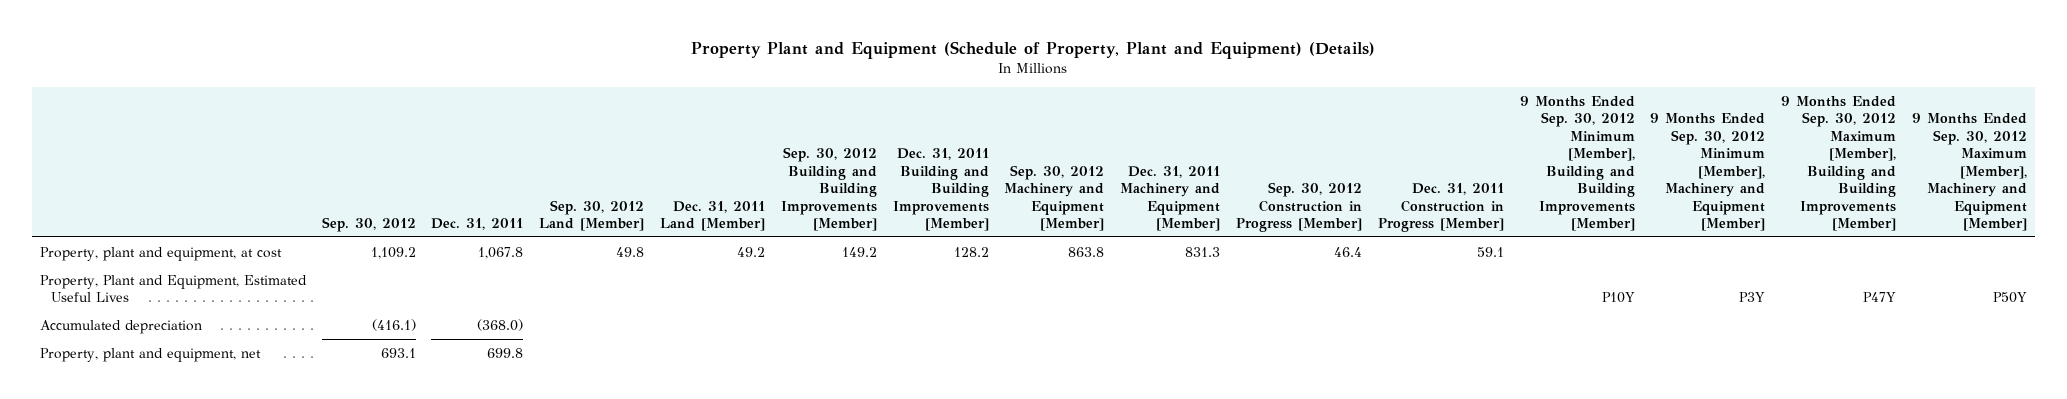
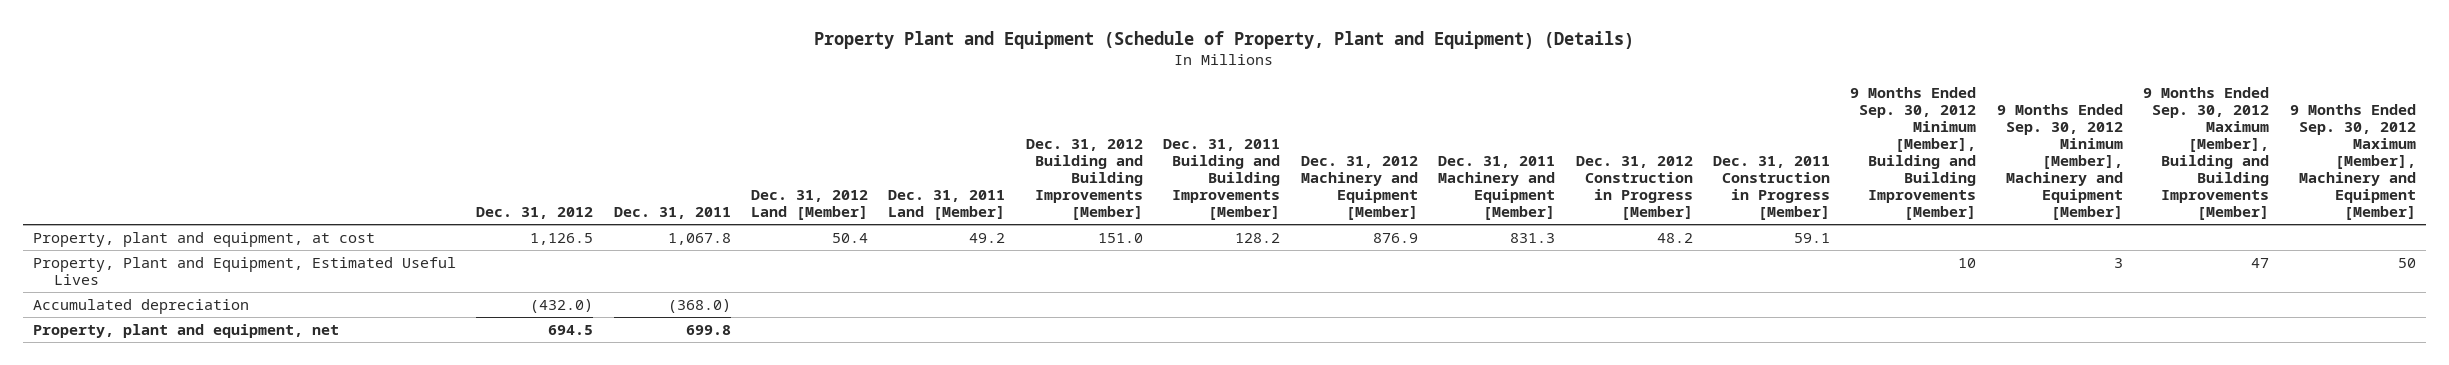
[321,217,416,233] Sep. 30, 2012 -> none
[539,199,645,232] Sep. 30, 2012 Land [Member] -> none
[780,147,877,232] Sep. 30, 2012 Building and Building Improvements [Member] -> none
[1004,164,1105,232] Sep. 30, 2012 Machinery and Equipment [Member] -> none
[1236,182,1363,233] Sep. 30, 2012 Construction in Progress [Member] -> none
none -> [476,206,594,219] Dec. 31, 2012
none -> [751,190,869,220] Dec. 31, 2012 Land [Member]
none -> [1025,139,1143,220] Dec. 31, 2012 Building and Building Improvements [Member]
none -> [1300,156,1418,220] Dec. 31, 2012 Machinery and Equipment [Member]
none -> [1575,156,1693,220] Dec. 31, 2012 Construction in Progress [Member]
[1601,292,1635,304] P10Y -> [1958,258,1977,269] 10
[1739,292,1766,303] P3Y -> [2113,258,2123,269] 3
[1863,292,1897,303] P47Y -> [2251,258,2270,269] 47
[1993,292,2028,304] P50Y -> [2397,258,2416,269] 50

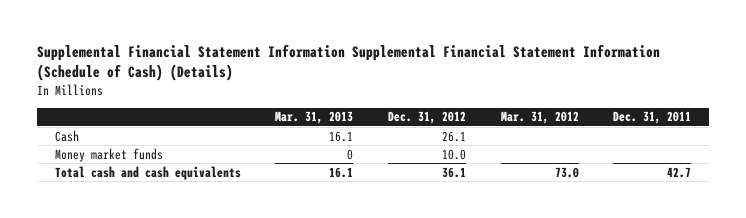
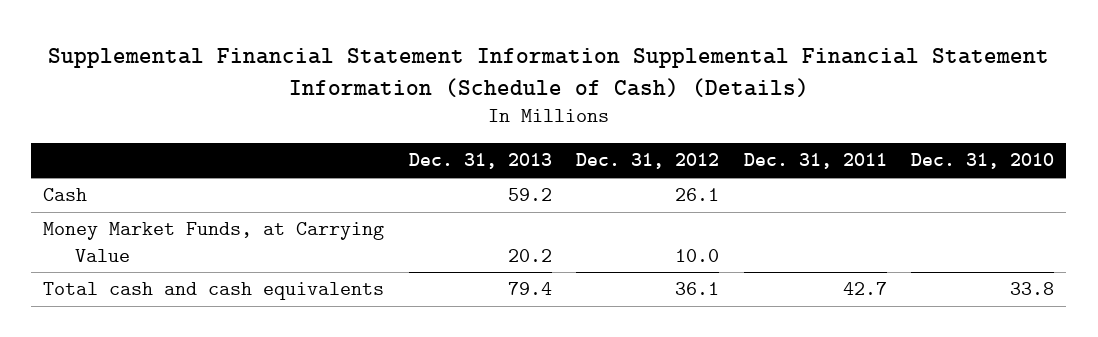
[275,111,354,125] Mar. 31, 2013 -> none
[500,111,579,125] Mar. 31, 2012 -> none
none -> [408,153,552,170] Dec. 31, 2013
none -> [911,153,1055,170] Dec. 31, 2010
[54,147,163,162] Money market funds -> [43,222,385,262] Money Market Funds, at Carrying Value

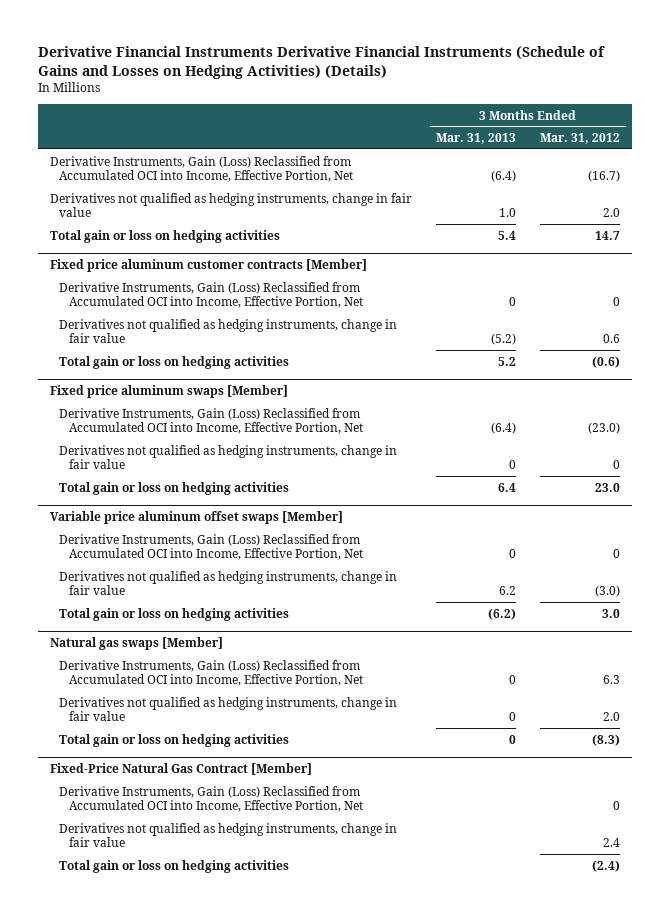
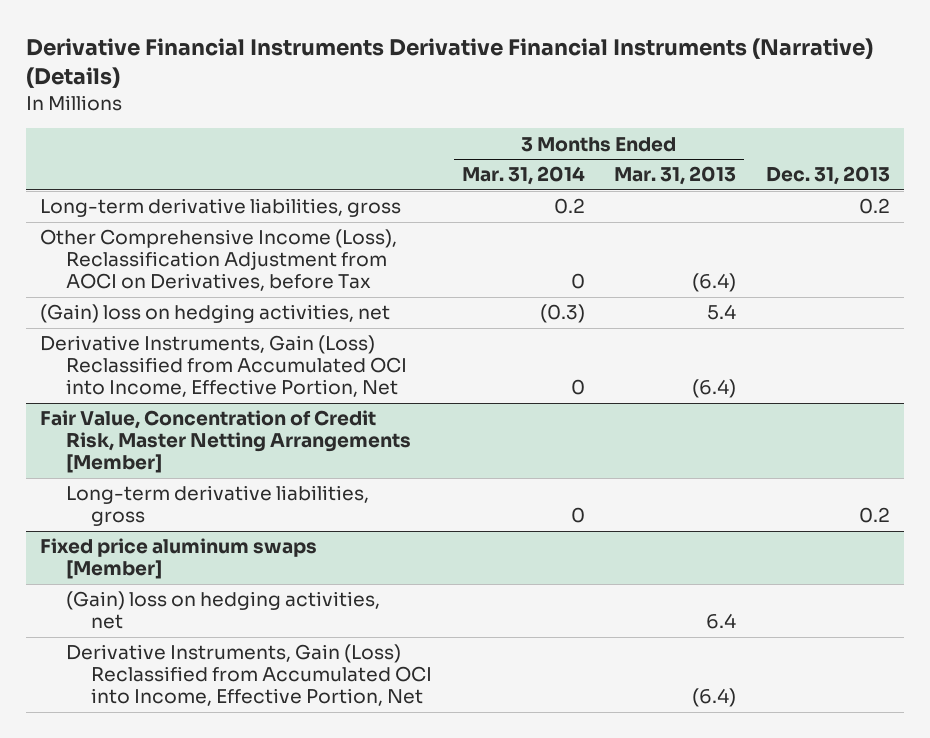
[38,46,606,79] Derivative Financial Instruments Derivative Financial Instruments (Schedule of Gains and Losses on Hedging Activities) (Details) -> [25,37,873,89] Derivative Financial Instruments Derivative Financial Instruments (Narrative) (Details)
[539,133,620,145] Mar. 31, 2012 -> none
none -> [461,166,585,186] Mar. 31, 2014
none -> [765,166,890,186] Dec. 31, 2013
none -> [40,198,402,218] Long-term derivative liabilities, gross
none -> [40,229,398,292] Other Comprehensive Income (Loss), Reclassification Adjustment from AOCI on Derivatives, before Tax
none -> [40,304,391,324] (Gain) loss on hedging activities, net
[50,192,413,218] Derivatives not qualified as hedging instruments, change in fair value -> none
[50,229,281,243] Total gain or loss on hedging activities -> none
[50,258,368,272] Fixed price aluminum customer contracts [Member] -> none
[59,281,363,309] Derivative Instruments, Gain (Loss) Reclassified from Accumulated OCI into Income, Effective Portion, Net -> none
[59,318,398,344] Derivatives not qualified as hedging instruments, change in fair value -> none
[59,355,290,369] Total gain or loss on hedging activities -> none
none -> [40,410,411,474] Fair Value, Concentration of Credit Risk, Master Netting Arrangements [Member]
none -> [65,485,369,527] Long-term derivative liabilities, gross
none -> [65,591,380,630] (Gain) loss on hedging activities, net
[59,444,398,470] Derivatives not qualified as hedging instruments, change in fair value -> none
[59,481,290,495] Total gain or loss on hedging activities -> none
[50,510,344,524] Variable price aluminum offset swaps [Member] -> none
[59,533,363,561] Derivative Instruments, Gain (Loss) Reclassified from Accumulated OCI into Income, Effective Portion, Net -> none
[59,570,398,596] Derivatives not qualified as hedging instruments, change in fair value -> none
[59,607,290,621] Total gain or loss on hedging activities -> none
[50,636,224,650] Natural gas swaps [Member] -> none
[59,659,363,687] Derivative Instruments, Gain (Loss) Reclassified from Accumulated OCI into Income, Effective Portion, Net -> none
[59,696,398,722] Derivatives not qualified as hedging instruments, change in fair value -> none
[59,733,290,747] Total gain or loss on hedging activities -> none
[50,762,313,775] Fixed-Price Natural Gas Contract [Member] -> none
[59,785,363,813] Derivative Instruments, Gain (Loss) Reclassified from Accumulated OCI into Income, Effective Portion, Net -> none
[59,822,398,848] Derivatives not qualified as hedging instruments, change in fair value -> none
[59,859,290,873] Total gain or loss on hedging activities -> none

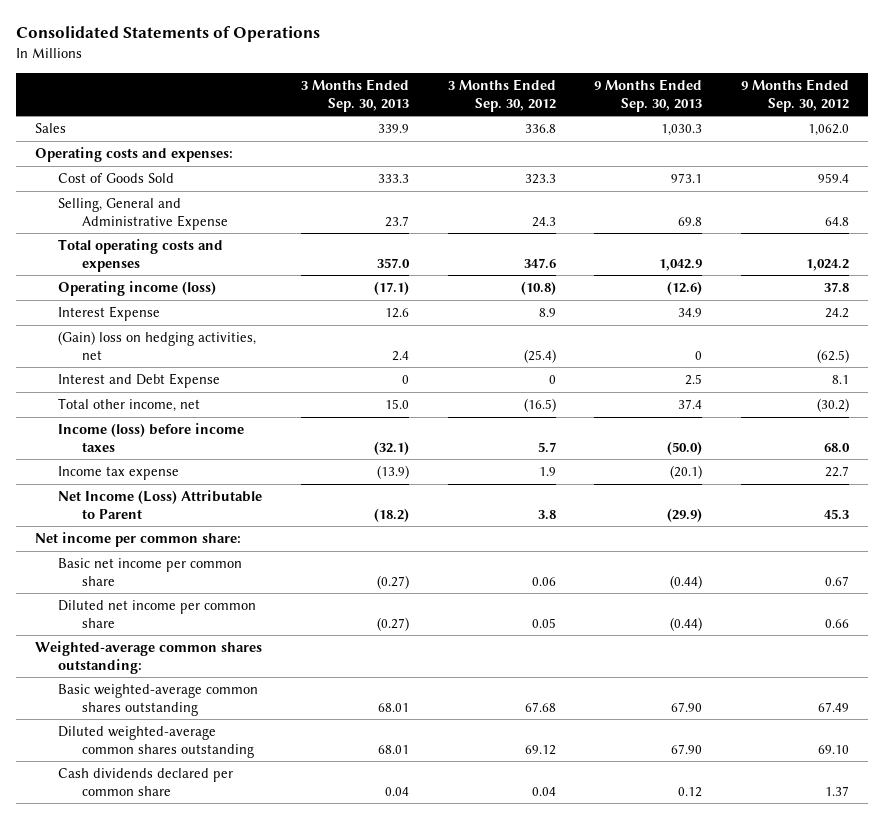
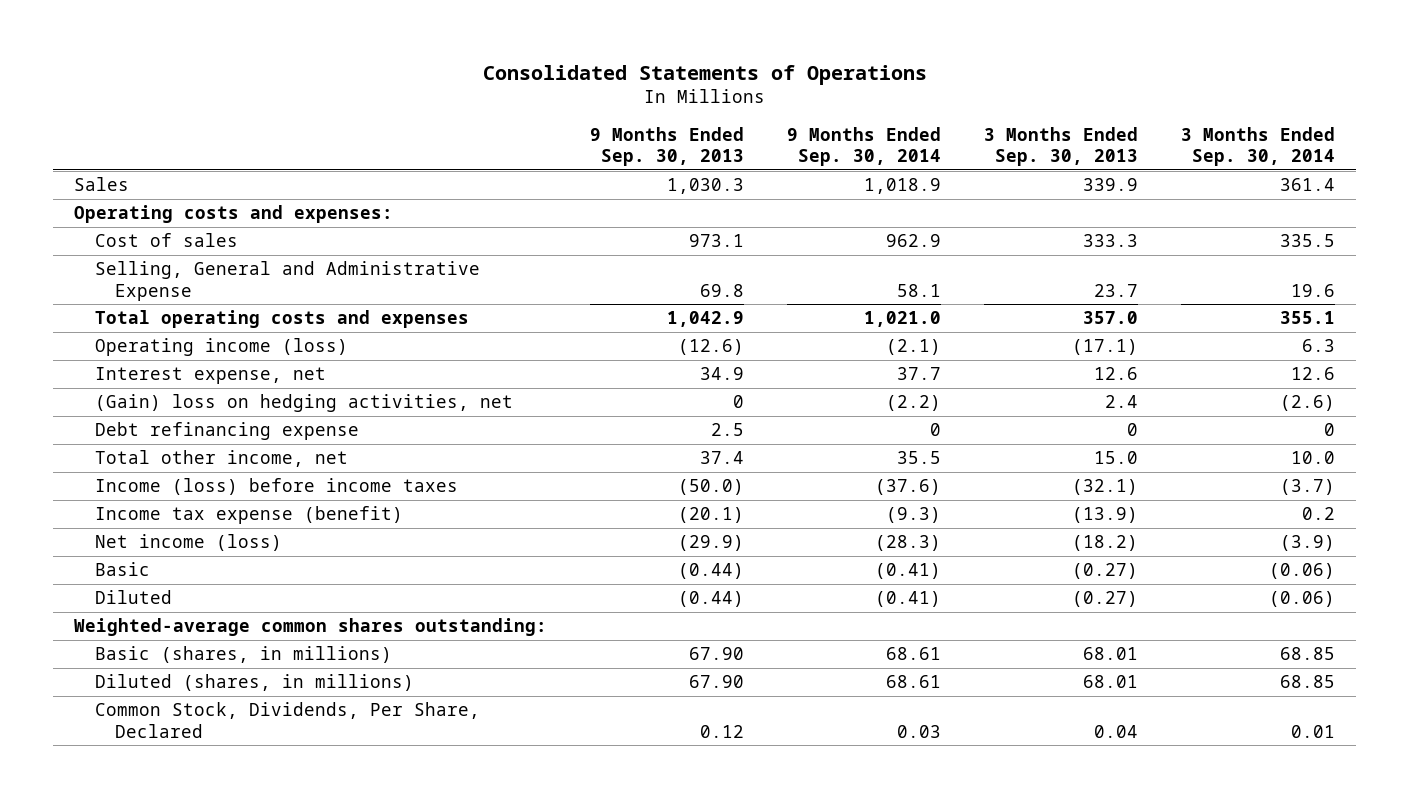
[447,79,556,112] 3 Months Ended Sep. 30, 2012 -> none
[740,79,849,112] 9 Months Ended Sep. 30, 2012 -> none
none -> [787,126,942,167] 9 Months Ended Sep. 30, 2014
none -> [1180,126,1335,167] 3 Months Ended Sep. 30, 2014
[58,173,175,184] Cost of Goods Sold -> [94,233,238,248] Cost of sales
[58,306,161,322] Interest Expense -> [94,367,326,385] Interest expense, net
[58,373,221,389] Interest and Debt Expense -> [94,422,359,441] Debt refinancing expense
[34,532,241,548] Net income per common share: -> none
[58,466,180,481] Income tax expense -> [94,506,403,525] Income tax expense (benefit)
[58,490,263,519] Net Income (Loss) Attributable to Parent -> [94,534,282,552] Net income (loss)
[58,558,243,586] Basic net income per common share -> [94,562,150,577] Basic
[58,600,257,628] Diluted net income per common share -> [94,590,172,605] Diluted
[58,684,259,716] Basic weighted-average common shares outstanding -> [94,646,392,664] Basic (shares, in millions)
[58,726,254,758] Diluted weighted-average common shares outstanding -> [94,674,414,692] Diluted (shares, in millions)
[58,768,234,796] Cash dividends declared per common share -> [94,702,480,738] Common Stock, Dividends, Per Share, Declared

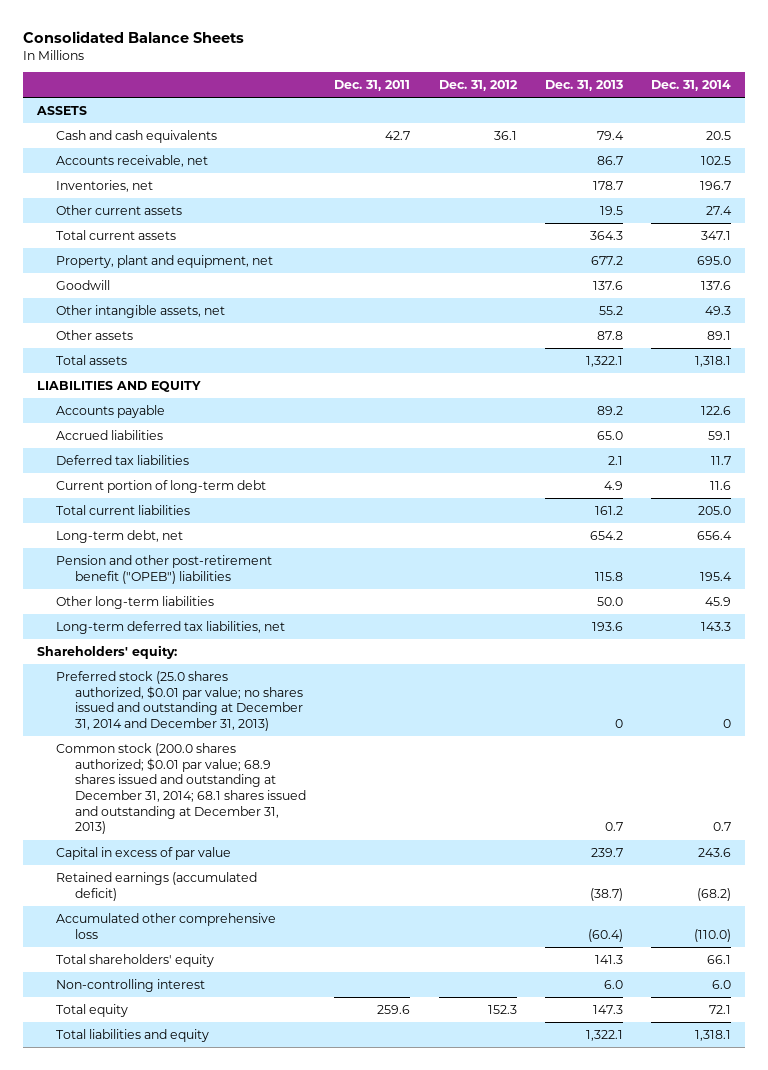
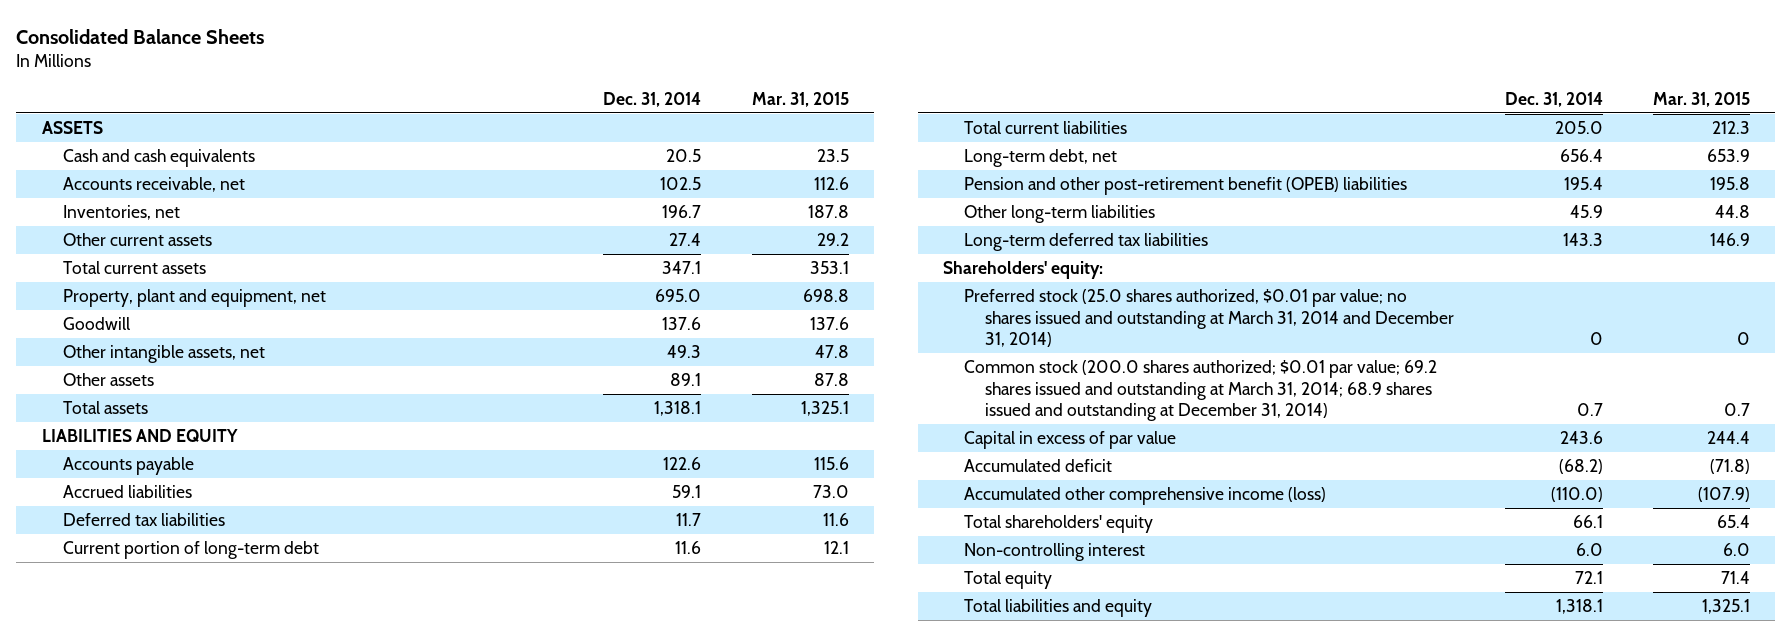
[334,80,411,92] Dec. 31, 2011 -> none
[438,80,518,92] Dec. 31, 2012 -> none
[544,80,623,92] Dec. 31, 2013 -> none
none -> [751,91,849,107] Mar. 31, 2015
[55,554,272,584] Pension and other post-retirement benefit ("OPEB") liabilities -> [963,177,1407,196] Pension and other post-retirement benefit (OPEB) liabilities
[55,620,285,634] Long-term deferred tax liabilities, net -> [963,233,1208,252] Long-term deferred tax liabilities
[55,670,303,732] Preferred stock (25.0 shares authorized, $0.01 par value; no shares issued and outstanding at December 31, 2014 and December 31, 2013) -> [963,289,1455,348] Preferred stock (25.0 shares authorized, $0.01 par value; no shares issued and outstanding at March 31, 2014 and December 31, 2014)
[55,742,306,835] Common stock (200.0 shares authorized; $0.01 par value; 68.9 shares issued and outstanding at December 31, 2014; 68.1 shares issued and outstanding at December 31, 2013) -> [963,360,1437,422] Common stock (200.0 shares authorized; $0.01 par value; 69.2 shares issued and outstanding at March 31, 2014; 68.9 shares issued and outstanding at December 31, 2014)
[55,871,257,901] Retained earnings (accumulated deficit) -> [963,459,1112,473] Accumulated deficit
[55,912,276,939] Accumulated other comprehensive loss -> [963,487,1326,506] Accumulated other comprehensive income (loss)

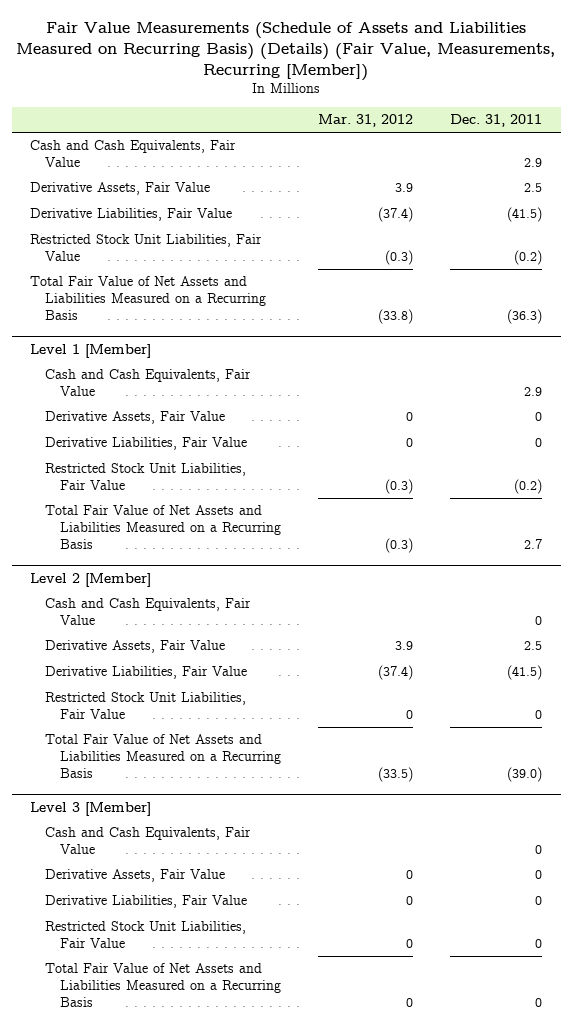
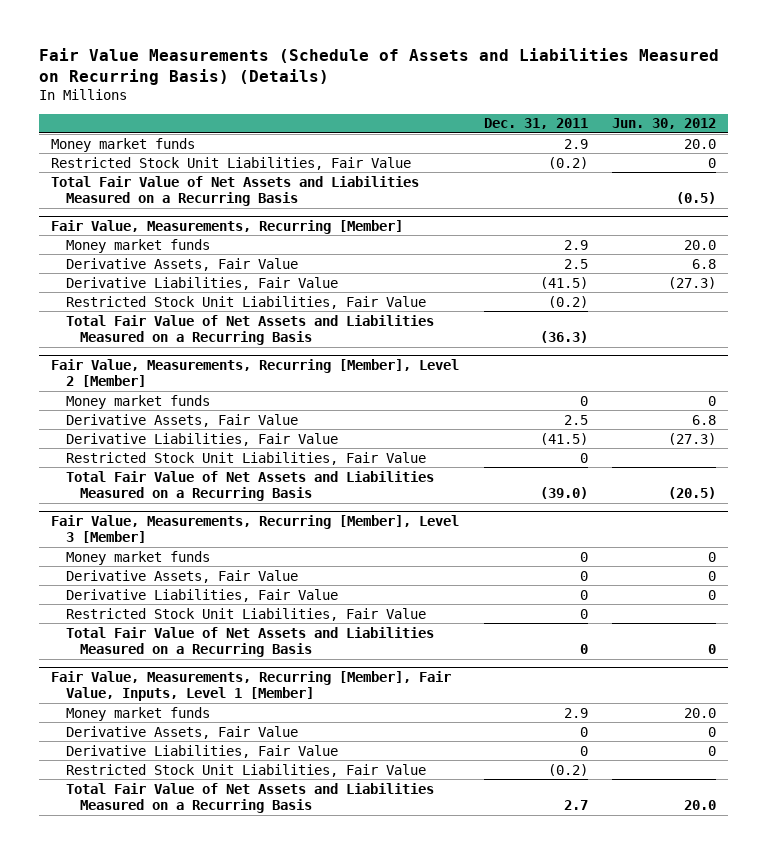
[16,21,556,81] Fair Value Measurements (Schedule of Assets and Liabilities Measured on Recurring Basis) (Details) (Fair Value, Measurements, Recurring [Member]) -> [39,47,720,85] Fair Value Measurements (Schedule of Assets and Liabilities Measured on Recurring Basis) (Details)
[318,114,414,128] Mar. 31, 2012 -> none
none -> [611,118,716,130] Jun. 30, 2012
[30,140,237,168] Cash and Cash Equivalents, Fair Value -> none
none -> [51,137,196,152] Money market funds
none -> [51,156,412,170] Restricted Stock Unit Liabilities, Fair Value
none -> [51,175,420,206] Total Fair Value of Net Assets and Liabilities Measured on a Recurring Basis
none -> [51,219,404,234] Fair Value, Measurements, Recurring [Member]
none -> [65,238,210,253] Money market funds
[30,343,152,358] Level 1 [Member] -> none
[45,369,252,397] Cash and Cash Equivalents, Fair Value -> none
[45,411,226,425] Derivative Assets, Fair Value -> none
[45,437,248,451] Derivative Liabilities, Fair Value -> none
[45,463,247,491] Restricted Stock Unit Liabilities, Fair Value -> none
[45,505,282,549] Total Fair Value of Net Assets and Liabilities Measured on a Recurring Basis -> none
[30,572,152,587] Level 2 [Member] -> none
[45,598,252,626] Cash and Cash Equivalents, Fair Value -> none
none -> [51,358,460,387] Fair Value, Measurements, Recurring [Member], Level 2 [Member]
none -> [65,394,210,409] Money market funds
[30,801,152,816] Level 3 [Member] -> none
[45,827,252,855] Cash and Cash Equivalents, Fair Value -> none
none -> [51,514,460,543] Fair Value, Measurements, Recurring [Member], Level 3 [Member]
none -> [65,550,210,565] Money market funds
none -> [51,670,452,701] Fair Value, Measurements, Recurring [Member], Fair Value, Inputs, Level 1 [Member]
none -> [65,706,210,721] Money market funds
none -> [65,725,298,739] Derivative Assets, Fair Value
none -> [65,744,338,758] Derivative Liabilities, Fair Value
none -> [65,763,426,777] Restricted Stock Unit Liabilities, Fair Value
none -> [65,782,434,813] Total Fair Value of Net Assets and Liabilities Measured on a Recurring Basis

